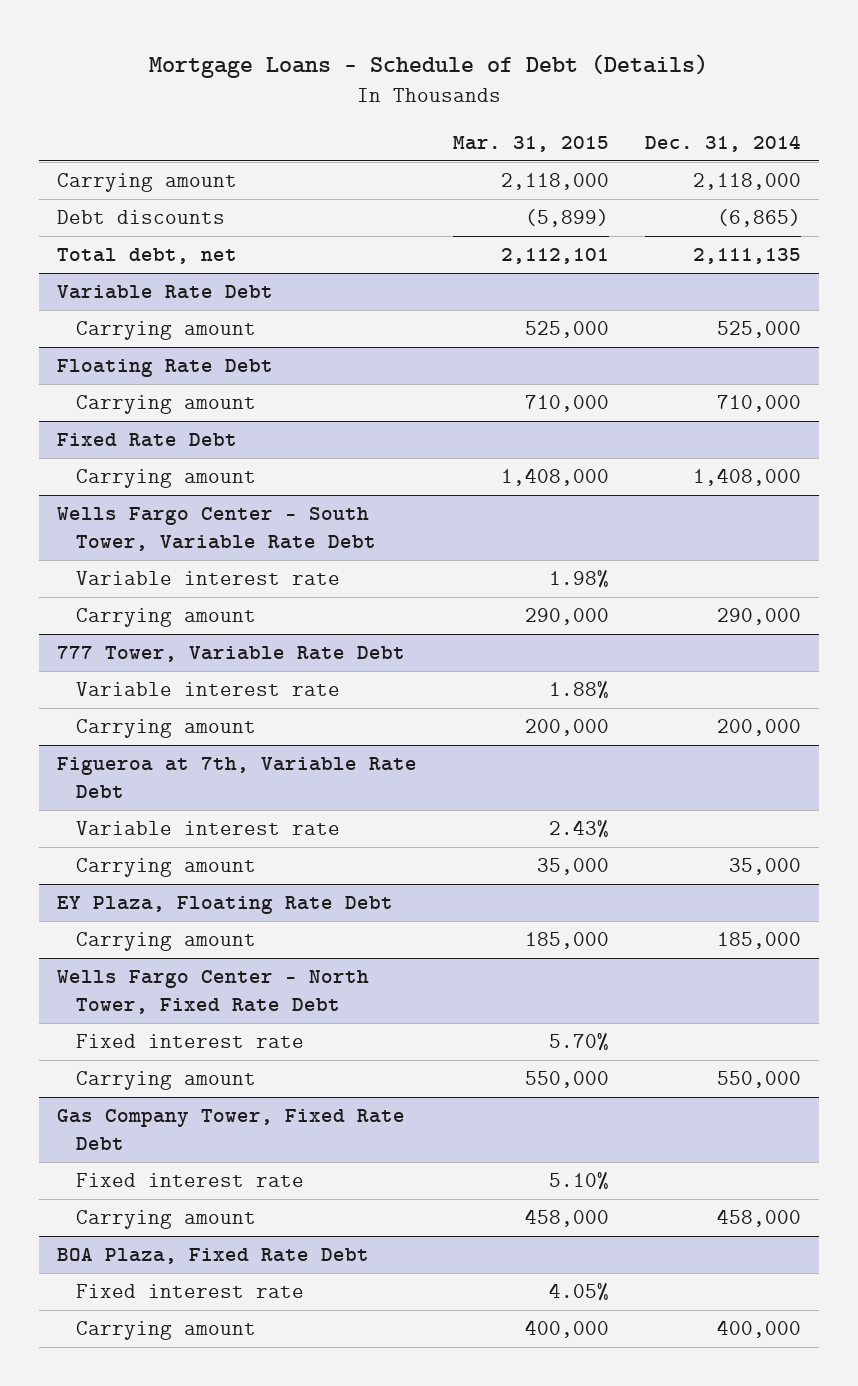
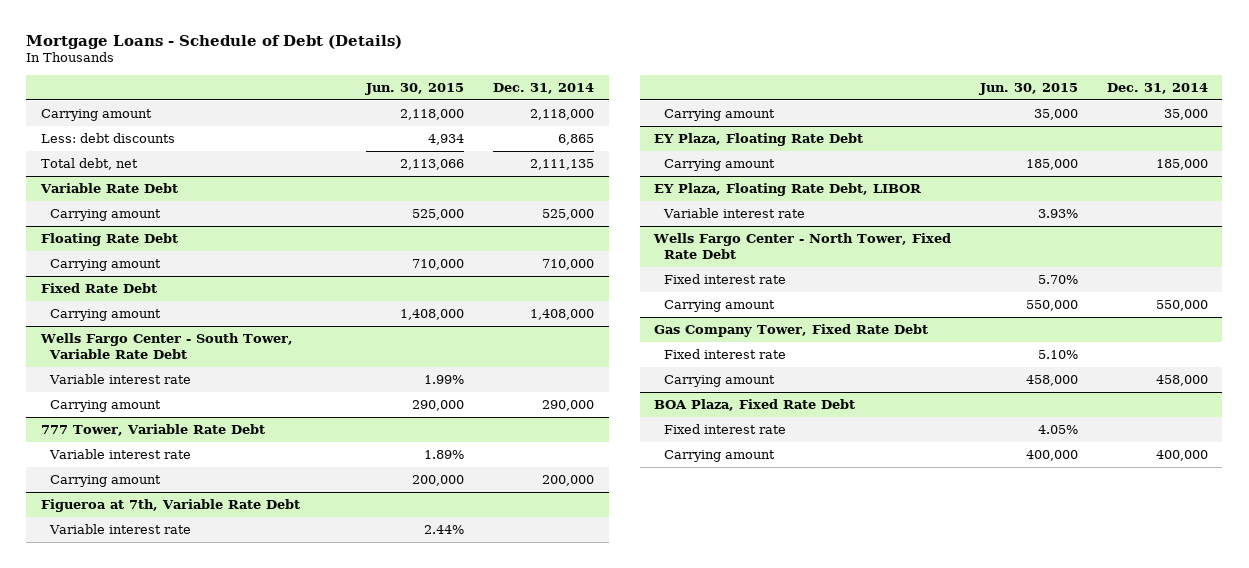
[452,135,609,152] Mar. 31, 2015 -> none
none -> [365,82,465,95] Jun. 30, 2015
[56,210,225,225] Debt discounts -> [40,132,175,143] Less: debt discounts
[716,209,801,228] (6,865) -> [558,133,595,145] 6,865
none -> [654,182,922,196] EY Plaza, Floating Rate Debt, LIBOR
none -> [662,207,805,218] Variable interest rate

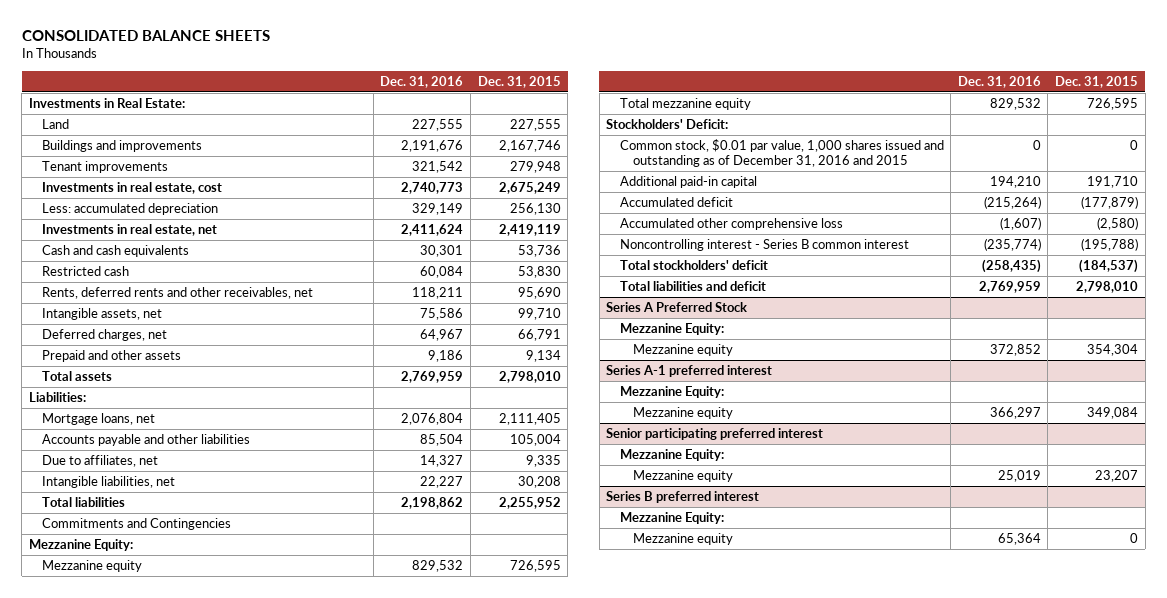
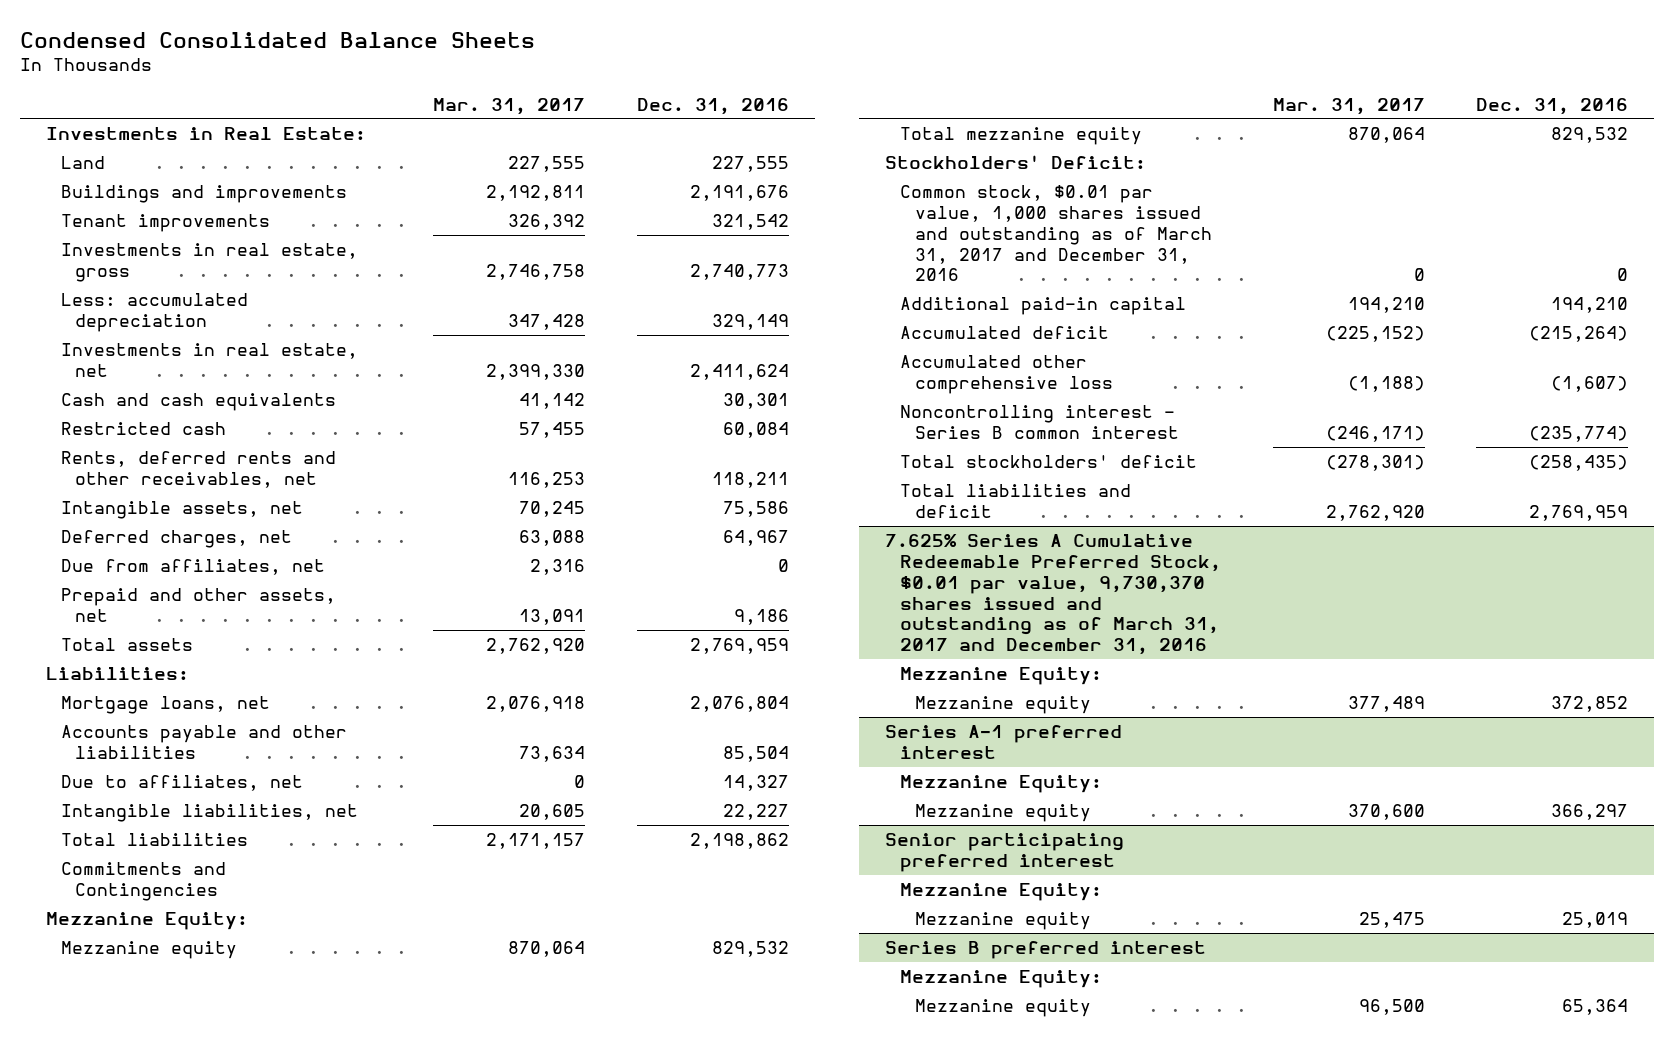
[21,30,270,42] CONSOLIDATED BALANCE SHEETS -> [19,31,535,48] Condensed Consolidated Balance Sheets
[477,75,561,88] Dec. 31, 2015 -> none
none -> [433,97,586,115] Mar. 31, 2017
[42,181,223,194] Investments in real estate, cost -> [60,243,358,283] Investments in real estate, gross
none -> [60,559,325,576] Due from affiliates, net
[42,349,182,362] Prepaid and other assets -> [60,588,336,623] Prepaid and other assets, net
[619,138,944,168] Common stock, $0.01 par value, 1,000 shares issued and outstanding as of December 31, 2016 and 2015 -> [899,185,1212,282] Common stock, $0.01 par value, 1,000 shares issued and outstanding as of March 31, 2017 and December 31, 2016
[606,301,748,312] Series A Preferred Stock -> [885,534,1221,656] 7.625% Series A Cumulative Redeemable Preferred Stock, $0.01 par value, 9,730,370 shares issued and outstanding as of March 31, 2017 and December 31, 2016

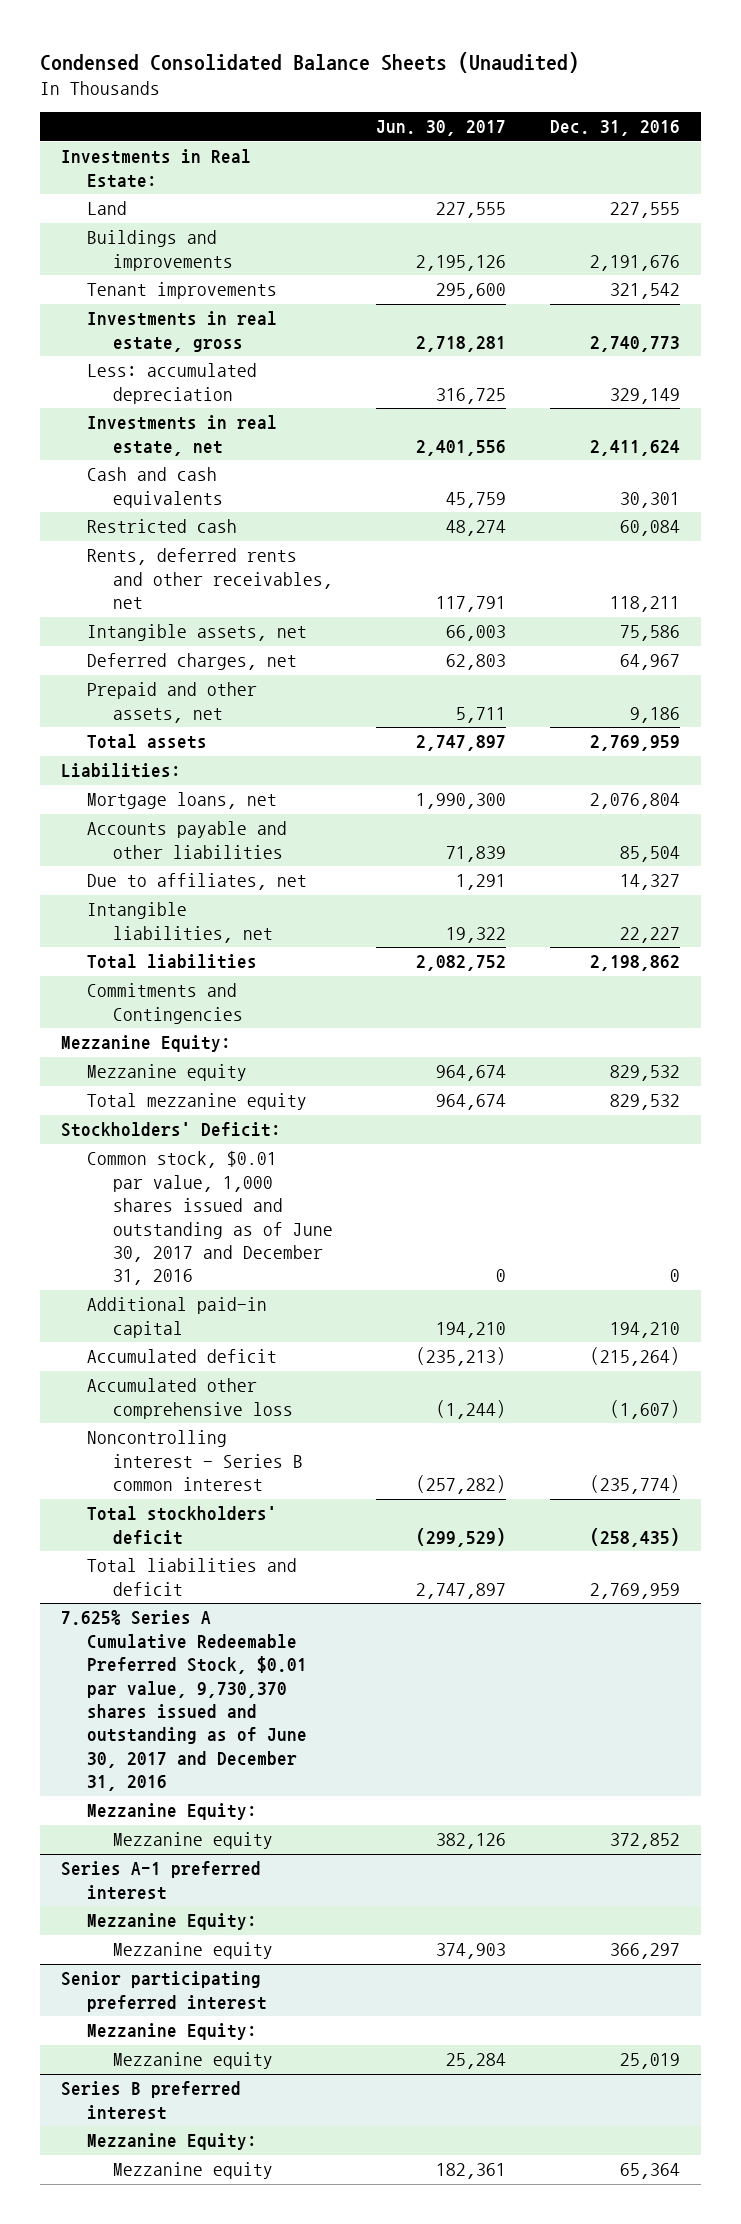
[19,31,535,48] Condensed Consolidated Balance Sheets -> [39,51,579,73] Condensed Consolidated Balance Sheets (Unaudited)
[433,97,586,115] Mar. 31, 2017 -> none
none -> [376,120,507,137] Jun. 30, 2017
[60,559,325,576] Due from affiliates, net -> none
[899,185,1212,282] Common stock, $0.01 par value, 1,000 shares issued and outstanding as of March 31, 2017 and December 31, 2016 -> [87,1151,333,1286] Common stock, $0.01 par value, 1,000 shares issued and outstanding as of June 30, 2017 and December 31, 2016
[885,534,1221,656] 7.625% Series A Cumulative Redeemable Preferred Stock, $0.01 par value, 9,730,370 shares issued and outstanding as of March 31, 2017 and December 31, 2016 -> [61,1610,308,1792] 7.625% Series A Cumulative Redeemable Preferred Stock, $0.01 par value, 9,730,370 shares issued and outstanding as of June 30, 2017 and December 31, 2016

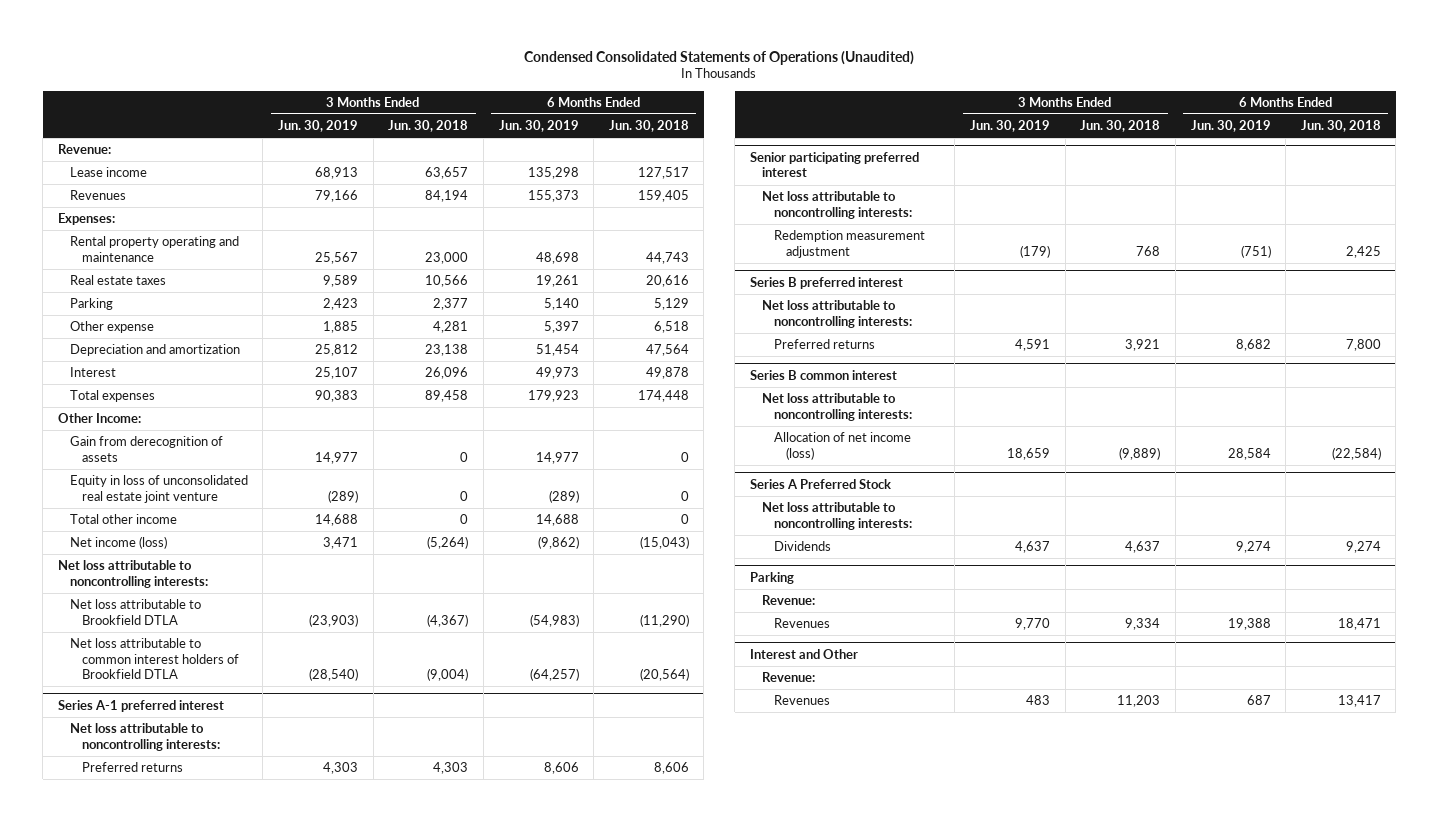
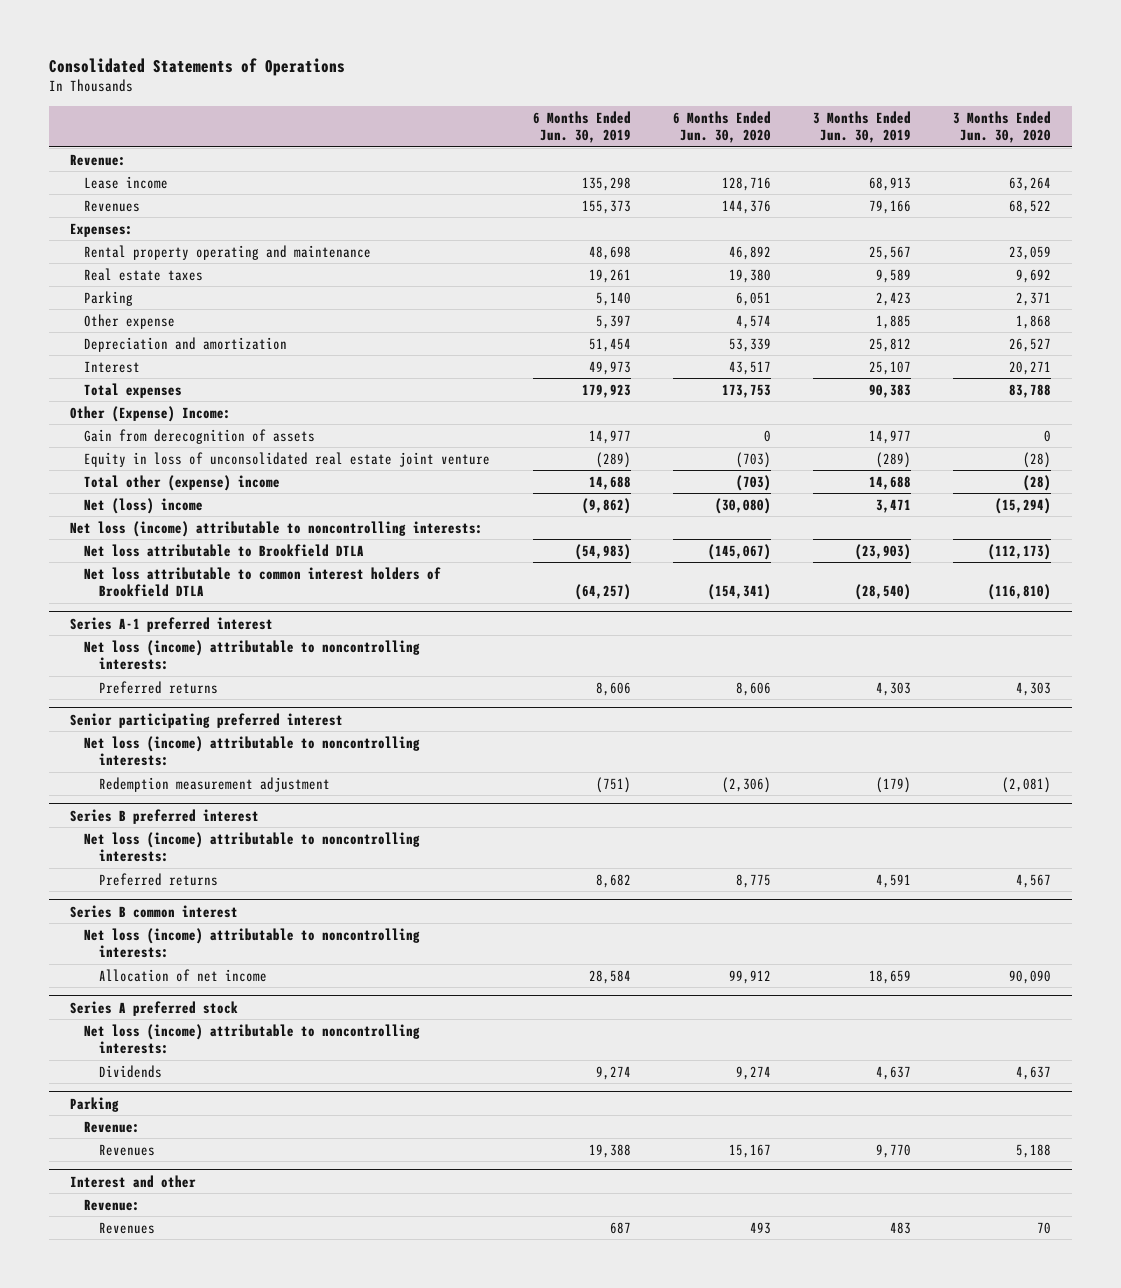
[524,50,915,65] Condensed Consolidated Statements of Operations (Unaudited) -> [48,57,345,76] Consolidated Statements of Operations
[388,120,469,133] Jun. 30, 2018 -> none
[608,120,689,133] Jun. 30, 2018 -> none
none -> [672,110,771,144] 6 Months Ended Jun. 30, 2020
none -> [952,110,1051,144] 3 Months Ended Jun. 30, 2020
[57,413,141,424] Other Income: -> [69,405,231,422] Other (Expense) Income:
[69,514,177,525] Total other income -> [84,474,281,491] Total other (expense) income
[69,536,167,550] Net income (loss) -> [84,497,204,514] Net (loss) income
[57,560,208,588] Net loss attributable to noncontrolling interests: -> [69,520,483,537] Net loss (income) attributable to noncontrolling interests:
[69,723,220,751] Net loss attributable to noncontrolling interests: -> [84,639,421,671] Net loss (income) attributable to noncontrolling interests:
[761,191,912,219] Net loss attributable to noncontrolling interests: -> [84,735,421,767] Net loss (income) attributable to noncontrolling interests:
[761,300,912,328] Net loss attributable to noncontrolling interests: -> [84,831,421,863] Net loss (income) attributable to noncontrolling interests:
[761,393,912,421] Net loss attributable to noncontrolling interests: -> [84,927,421,959] Net loss (income) attributable to noncontrolling interests:
[773,432,911,460] Allocation of net income (loss) -> [99,968,268,982] Allocation of net income
[749,478,891,489] Series A Preferred Stock -> [69,1000,238,1016] Series A preferred stock
[761,502,912,530] Net loss attributable to noncontrolling interests: -> [84,1023,421,1055] Net loss (income) attributable to noncontrolling interests:
[749,648,858,659] Interest and Other -> [69,1174,196,1188] Interest and other

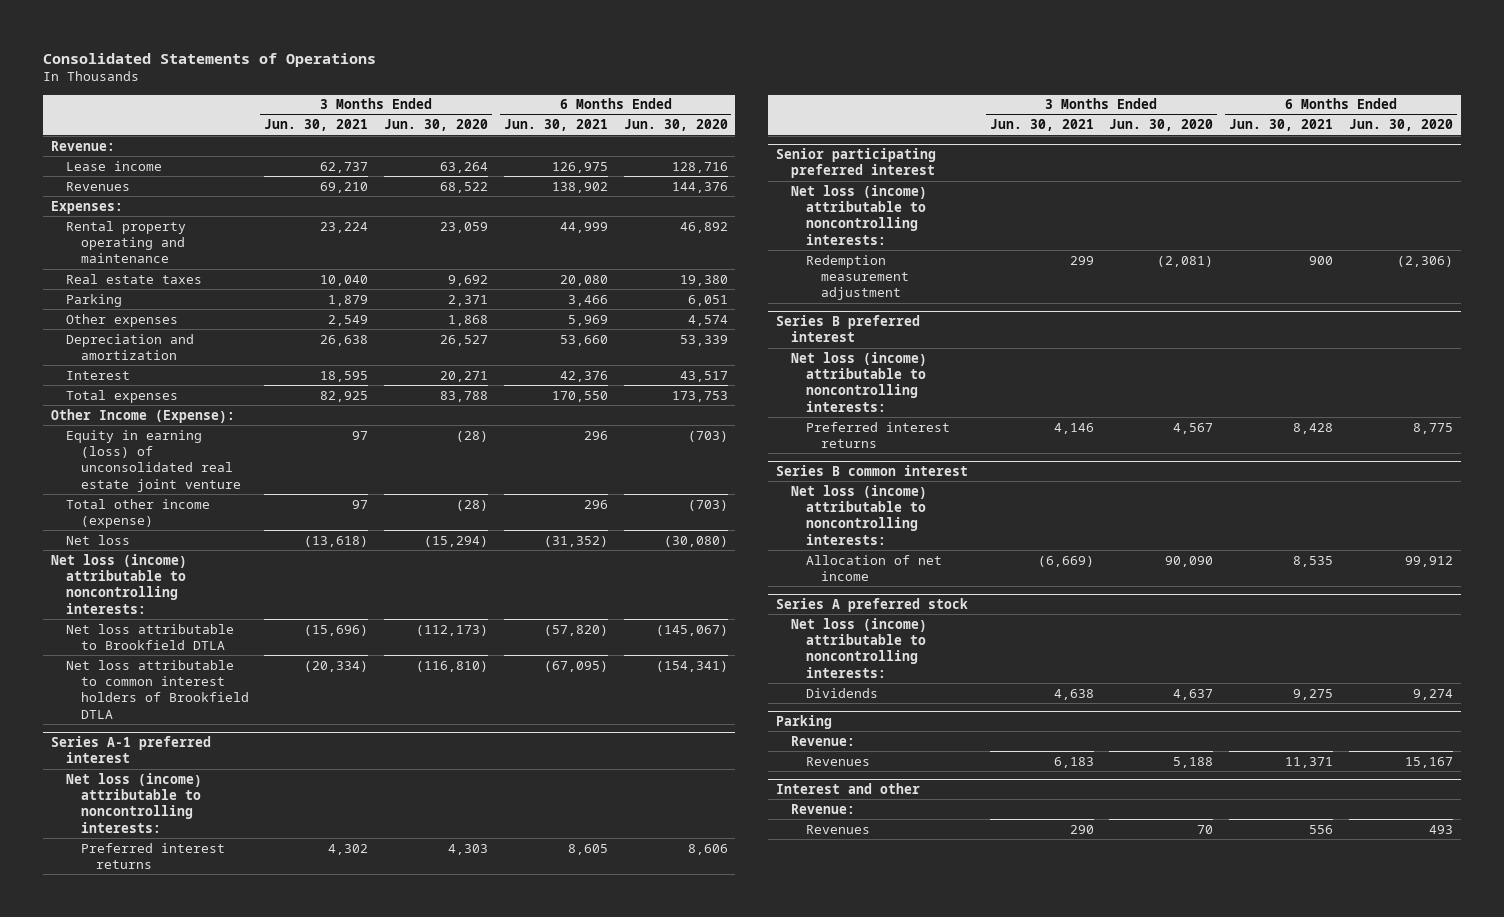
[532,110,631,144] 6 Months Ended Jun. 30, 2019 -> none
[812,110,911,144] 3 Months Ended Jun. 30, 2019 -> none
none -> [264,119,369,132] Jun. 30, 2021
none -> [503,119,608,132] Jun. 30, 2021
[84,313,176,329] Other expense -> [65,313,178,327] Other expenses
[84,428,316,444] Gain from derecognition of assets -> none
[69,405,231,422] Other (Expense) Income: -> [50,408,235,423] Other Income (Expense):
[84,451,491,467] Equity in loss of unconsolidated real estate joint venture -> [65,429,241,492] Equity in earning (loss) of unconsolidated real estate joint venture
[84,474,281,491] Total other (expense) income -> [65,498,210,529] Total other income (expense)
[84,497,204,514] Net (loss) income -> [65,534,130,545] Net loss
[99,680,219,694] Preferred returns -> [80,842,225,870] Preferred interest returns
[99,872,219,886] Preferred returns -> [805,421,950,449] Preferred interest returns

